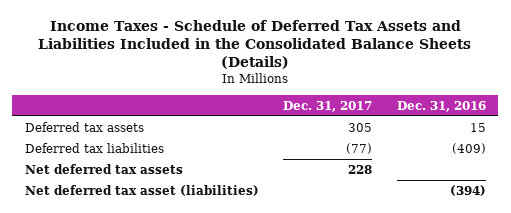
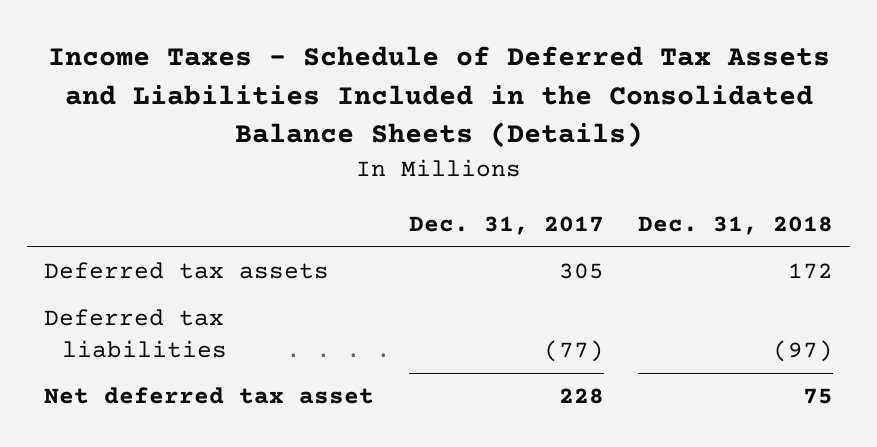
[396,100,486,112] Dec. 31, 2016 -> none
none -> [638,215,834,235] Dec. 31, 2018
[24,184,259,196] Net deferred tax asset (liabilities) -> none
[24,163,183,174] Net deferred tax assets -> [44,387,375,405] Net deferred tax asset

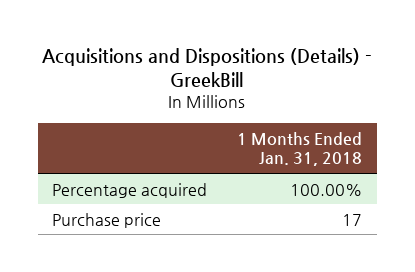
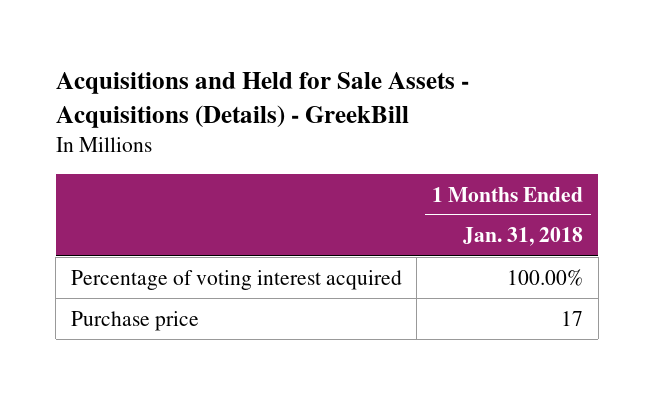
[42,47,373,88] Acquisitions and Dispositions (Details) - GreekBill -> [55,72,469,129] Acquisitions and Held for Sale Assets - Acquisitions (Details) - GreekBill
[52,182,208,198] Percentage acquired -> [70,269,402,290] Percentage of voting interest acquired

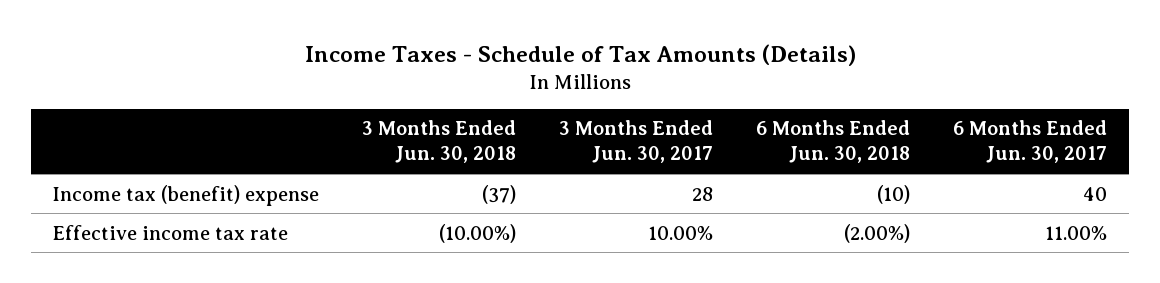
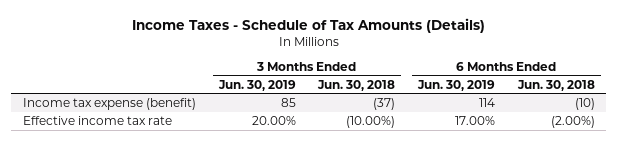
[559,120,714,164] 3 Months Ended Jun. 30, 2017 -> none
[953,120,1108,164] 6 Months Ended Jun. 30, 2017 -> none
none -> [217,79,296,91] Jun. 30, 2019
none -> [417,79,496,91] Jun. 30, 2019
[52,184,320,206] Income tax (benefit) expense -> [22,97,196,110] Income tax expense (benefit)

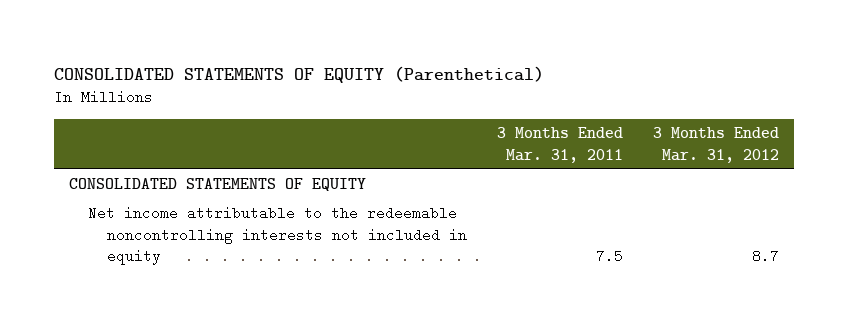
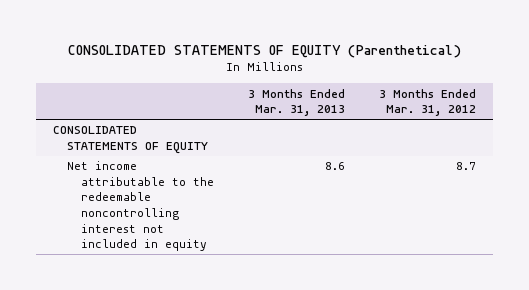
[497,127,624,163] 3 Months Ended Mar. 31, 2011 -> none
none -> [248,88,346,117] 3 Months Ended Mar. 31, 2013
[88,206,468,265] Net income attributable to the redeemable noncontrolling interests not included in equity -> [67,161,215,252] Net income attributable to the redeemable noncontrolling interest not included in equity

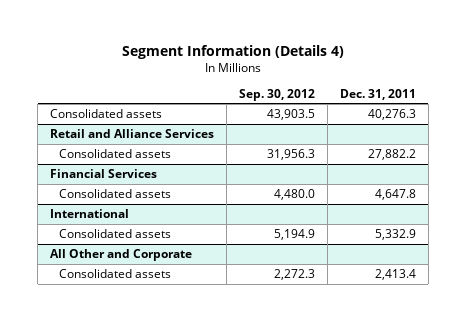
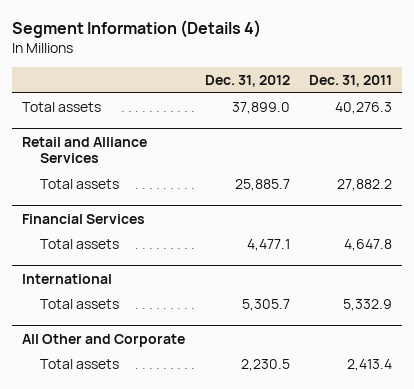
[238,88,315,101] Sep. 30, 2012 -> none
none -> [204,74,290,87] Dec. 31, 2012
[50,109,163,119] Consolidated assets -> [22,102,102,113] Total assets
[59,149,172,159] Consolidated assets -> [39,179,119,190] Total assets
[59,189,172,199] Consolidated assets -> [39,239,119,250] Total assets
[59,229,172,239] Consolidated assets -> [39,299,119,310] Total assets
[59,269,172,279] Consolidated assets -> [39,359,119,370] Total assets

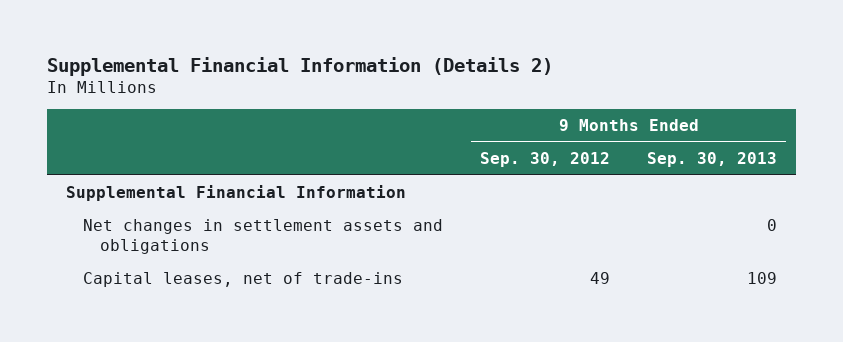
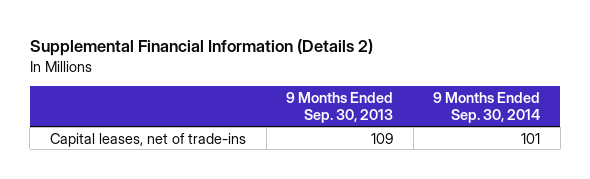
[479,152,610,168] Sep. 30, 2012 -> none
none -> [433,91,541,124] 9 Months Ended Sep. 30, 2014
[65,185,406,202] Supplemental Financial Information -> none
[82,219,443,255] Net changes in settlement assets and obligations -> none

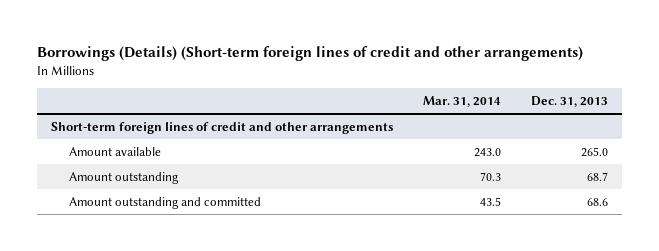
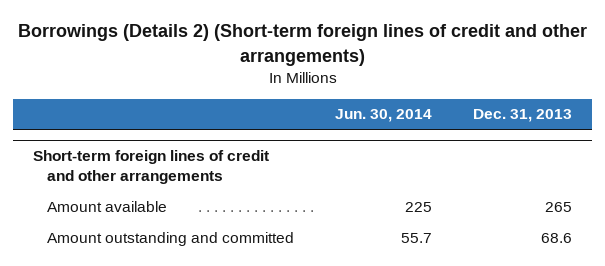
[36,46,583,62] Borrowings (Details) (Short-term foreign lines of credit and other arrangements) -> [17,24,587,66] Borrowings (Details 2) (Short-term foreign lines of credit and other arrangements)
[422,96,501,108] Mar. 31, 2014 -> none
none -> [334,109,432,123] Jun. 30, 2014
[68,171,179,184] Amount outstanding -> none
[580,146,608,157] 265.0 -> [544,201,572,212] 265

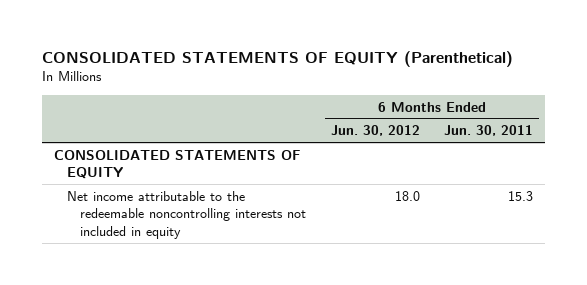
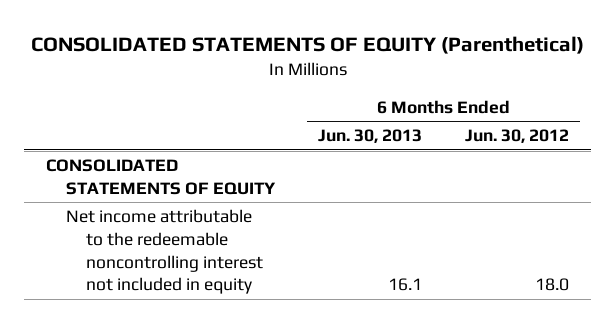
[443,125,533,137] Jun. 30, 2011 -> none
none -> [318,129,423,144] Jun. 30, 2013
[67,190,307,239] Net income attributable to the redeemable noncontrolling interests not included in equity -> [65,208,263,295] Net income attributable to the redeemable noncontrolling interest not included in equity

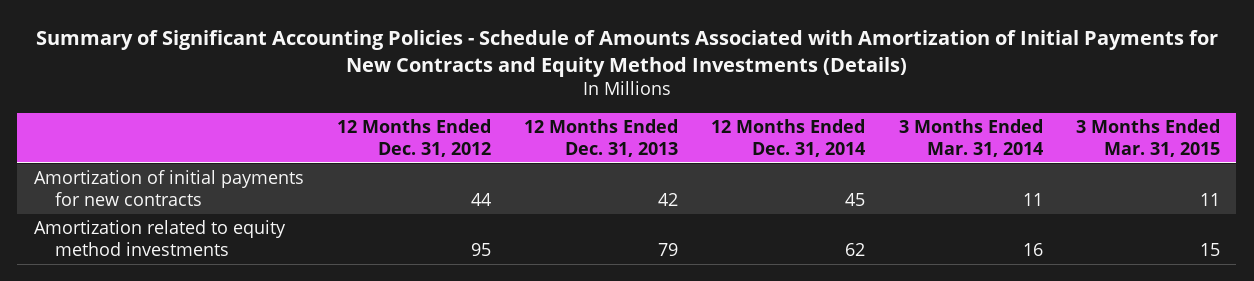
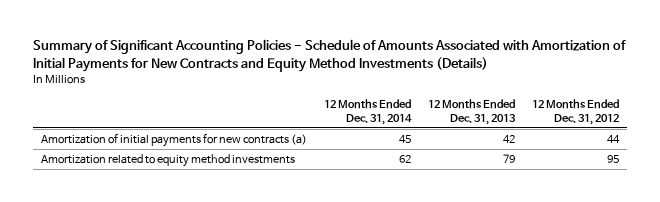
[898,118,1043,158] 3 Months Ended Mar. 31, 2014 -> none
[1075,118,1220,158] 3 Months Ended Mar. 31, 2015 -> none
[33,169,304,207] Amortization of initial payments for new contracts -> [41,133,308,148] Amortization of initial payments for new contracts (a)

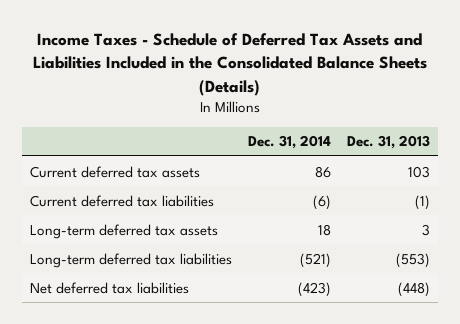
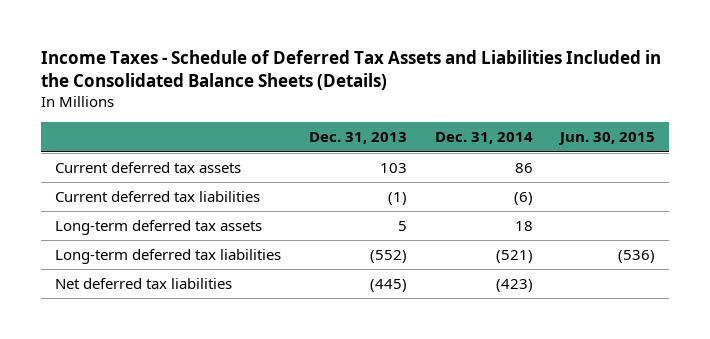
none -> [558,132,656,146] Jun. 30, 2015
[422,223,431,236] 3 -> [397,221,407,232] 5
[396,252,431,268] (553) -> [369,250,407,264] (552)
[398,281,431,297] (448) -> [369,279,407,293] (445)

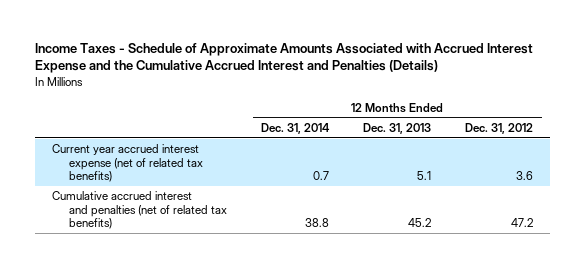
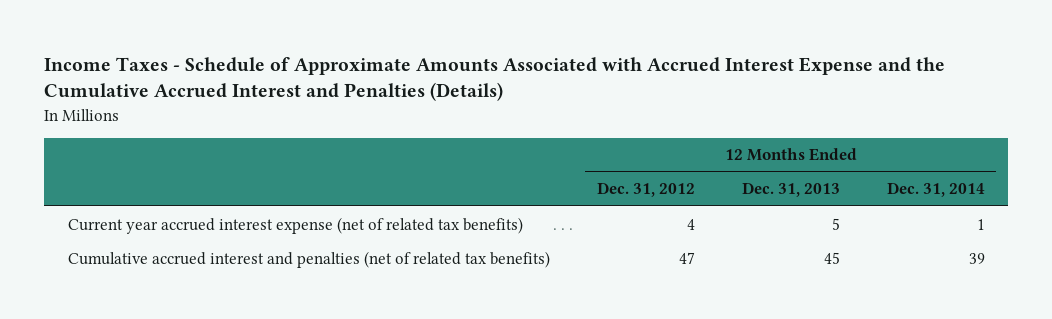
[313,171,330,181] 0.7 -> [976,218,985,230] 1
[417,171,432,181] 5.1 -> [831,217,840,230] 5
[516,171,534,181] 3.6 -> [686,218,695,230] 4
[305,218,330,228] 38.8 -> [968,252,985,264] 39
[408,218,432,228] 45.2 -> [823,251,840,264] 45
[511,218,534,228] 47.2 -> [678,251,695,264] 47

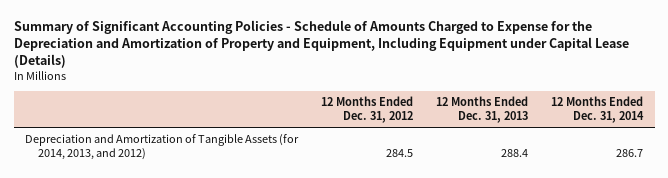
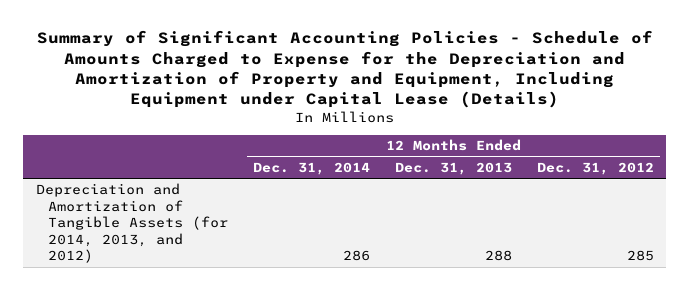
[386,148,414,157] 284.5 -> [627,250,655,262] 285
[501,148,529,157] 288.4 -> [485,250,513,262] 288
[616,148,644,157] 286.7 -> [343,250,371,262] 286

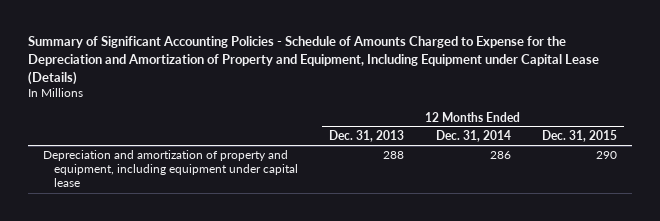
[537,161,655,175] Dec. 31, 2012 -> none
none -> [541,130,617,143] Dec. 31, 2015
[35,183,229,264] Depreciation and Amortization of Tangible Assets (for 2014, 2013, and 2012) -> [43,150,299,188] Depreciation and amortization of property and equipment, including equipment under capital lease

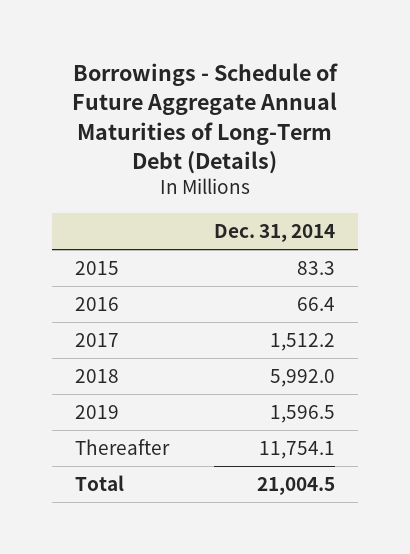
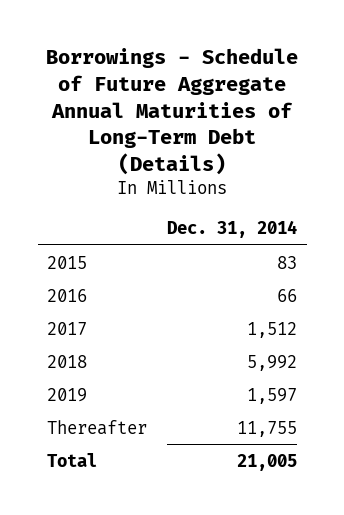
[297,260,336,275] 83.3 -> [276,255,297,269] 83
[297,296,336,311] 66.4 -> [276,288,297,302] 66
[270,332,336,351] 1,512.2 -> [246,321,297,338] 1,512
[270,368,336,387] 5,992.0 -> [246,354,297,371] 5,992
[270,404,336,423] 1,596.5 -> [246,387,297,404] 1,597
[259,440,336,459] 11,754.1 -> [236,420,297,437] 11,755
[257,476,336,495] 21,004.5 -> [236,453,297,471] 21,005

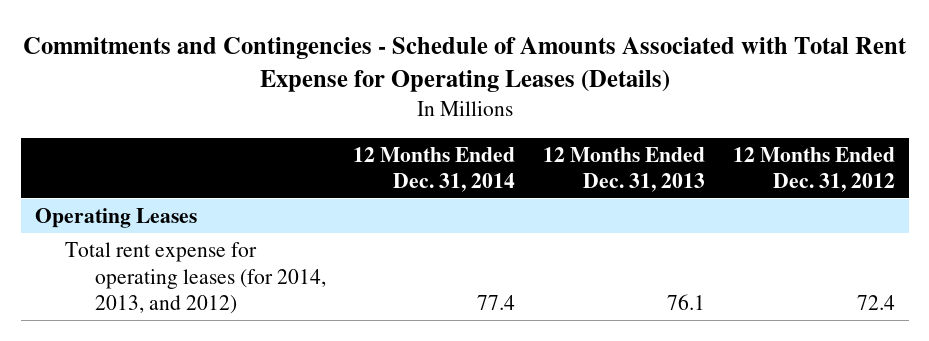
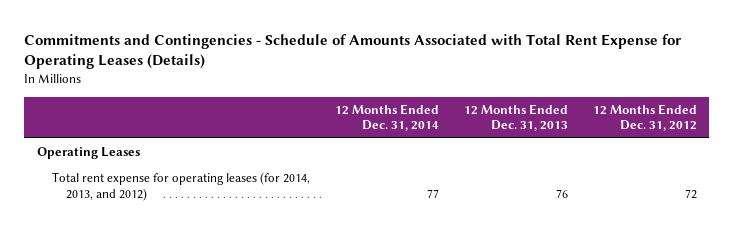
[477,295,516,311] 77.4 -> [426,188,439,198] 77
[667,294,706,311] 76.1 -> [555,188,568,198] 76
[856,295,895,311] 72.4 -> [684,188,697,199] 72

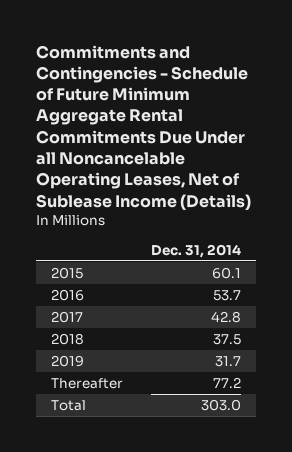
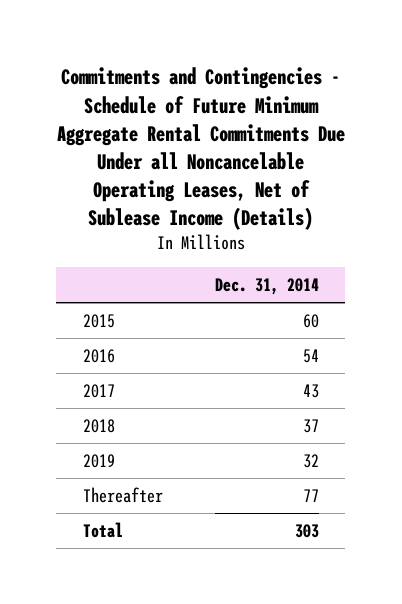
[212,267,242,280] 60.1 -> [303,313,320,328] 60
[213,290,242,302] 53.7 -> [303,348,320,363] 54
[211,311,242,324] 42.8 -> [303,383,320,398] 43
[213,334,242,346] 37.5 -> [303,418,320,433] 37
[215,356,242,368] 31.7 -> [303,453,320,468] 32
[213,377,242,389] 77.2 -> [303,488,320,502] 77
[201,399,242,412] 303.0 -> [295,523,320,538] 303

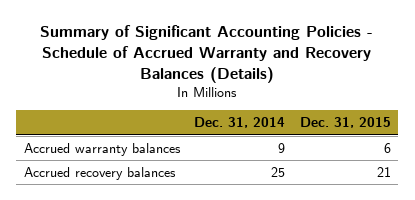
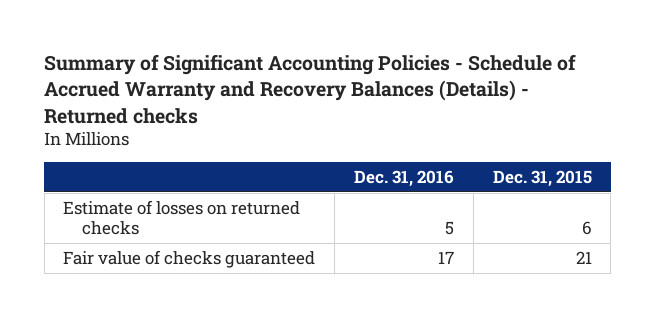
[40,25,374,83] Summary of Significant Accounting Policies - Schedule of Accrued Warranty and Recovery Balances (Details) -> [44,54,577,124] Summary of Significant Accounting Policies - Schedule of Accrued Warranty and Recovery Balances (Details) - Returned checks
[194,117,286,129] Dec. 31, 2014 -> none
none -> [354,170,455,188] Dec. 31, 2016
[23,142,181,156] Accrued warranty balances -> [63,199,301,235] Estimate of losses on returned checks
[23,166,176,180] Accrued recovery balances -> [63,249,316,268] Fair value of checks guaranteed

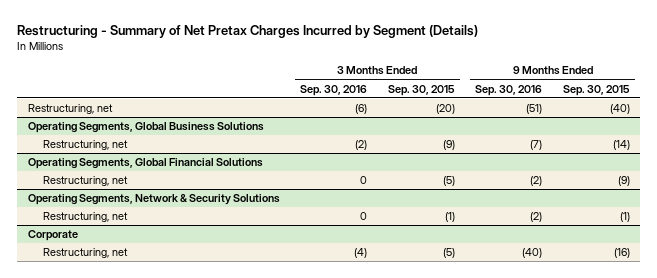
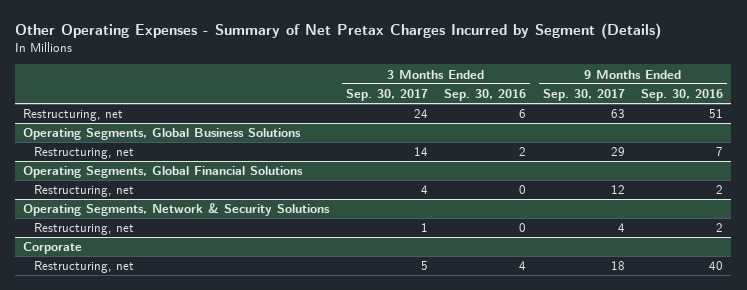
[17,24,479,38] Restructuring - Summary of Net Pretax Charges Incurred by Segment (Details) -> [15,22,662,39] Other Operating Expenses - Summary of Net Pretax Charges Incurred by Segment (Details)
[387,84,455,96] Sep. 30, 2015 -> none
[562,84,630,96] Sep. 30, 2015 -> none
none -> [345,88,428,101] Sep. 30, 2017
none -> [542,88,625,101] Sep. 30, 2017
[355,104,368,115] (6) -> [519,109,527,119] 6
[526,104,543,115] (51) -> [709,109,724,119] 51
[355,140,368,151] (2) -> [519,147,527,157] 2
[530,140,543,151] (7) -> [716,147,724,157] 7
[530,176,543,187] (2) -> [716,185,724,195] 2
[530,212,543,223] (2) -> [716,223,724,233] 2
[354,248,368,259] (4) -> [519,261,527,271] 4
[522,248,543,259] (40) -> [709,261,724,271] 40

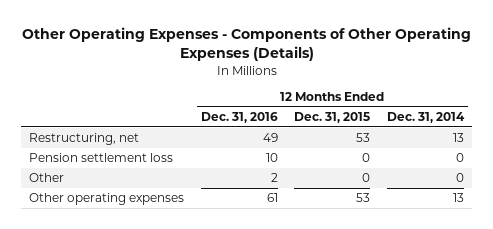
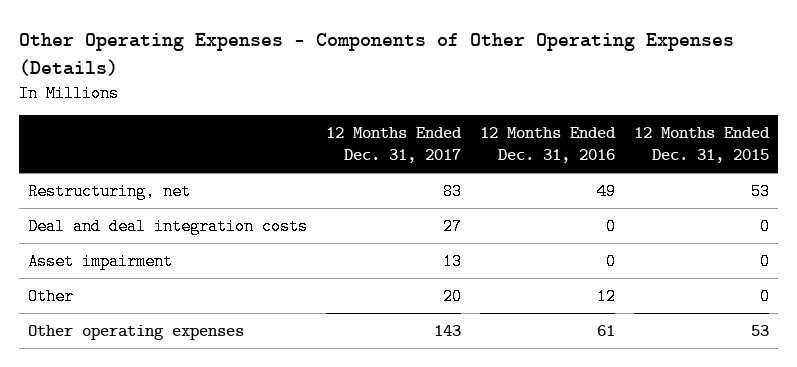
[387,111,466,123] Dec. 31, 2014 -> none
none -> [326,127,463,163] 12 Months Ended Dec. 31, 2017
[28,153,173,163] Pension settlement loss -> none
none -> [28,217,309,235] Deal and deal integration costs
none -> [28,252,174,270] Asset impairment
[270,173,278,183] 2 -> [597,287,617,305] 12

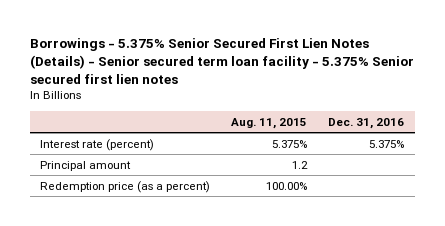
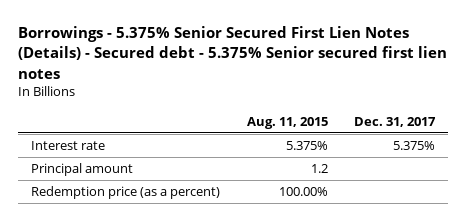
[29,37,414,84] Borrowings - 5.375% Senior Secured First Lien Notes (Details) - Senior secured term loan facility - 5.375% Senior secured first lien notes -> [17,26,447,79] Borrowings - 5.375% Senior Secured First Lien Notes (Details) - Secured debt - 5.375% Senior secured first lien notes
[328,117,405,129] Dec. 31, 2016 -> none
none -> [354,116,437,127] Dec. 31, 2017
[40,138,155,151] Interest rate (percent) -> [31,141,106,151] Interest rate

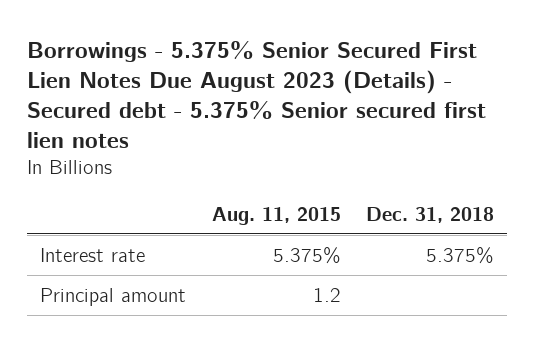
[17,26,447,79] Borrowings - 5.375% Senior Secured First Lien Notes (Details) - Secured debt - 5.375% Senior secured first lien notes -> [27,39,487,149] Borrowings - 5.375% Senior Secured First Lien Notes Due August 2023 (Details) - Secured debt - 5.375% Senior secured first lien notes
[354,116,437,127] Dec. 31, 2017 -> none
none -> [365,206,494,223] Dec. 31, 2018
[31,186,221,200] Redemption price (as a percent) -> none

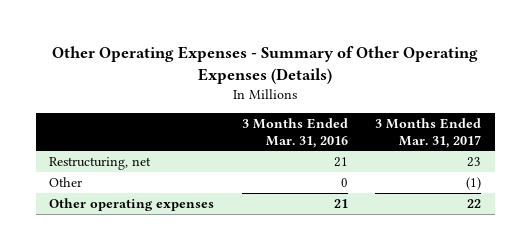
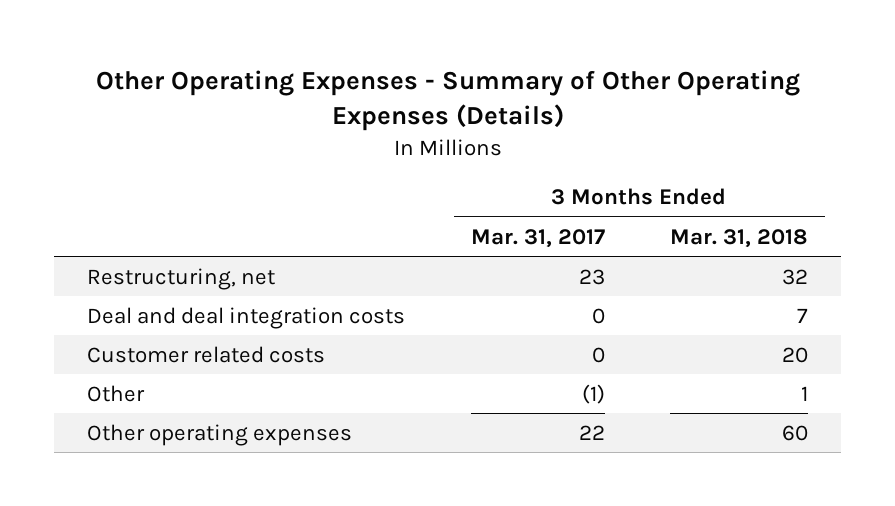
[241,118,348,148] 3 Months Ended Mar. 31, 2016 -> none
none -> [670,228,809,248] Mar. 31, 2018
none -> [87,306,406,329] Deal and deal integration costs
none -> [87,345,326,363] Customer related costs

